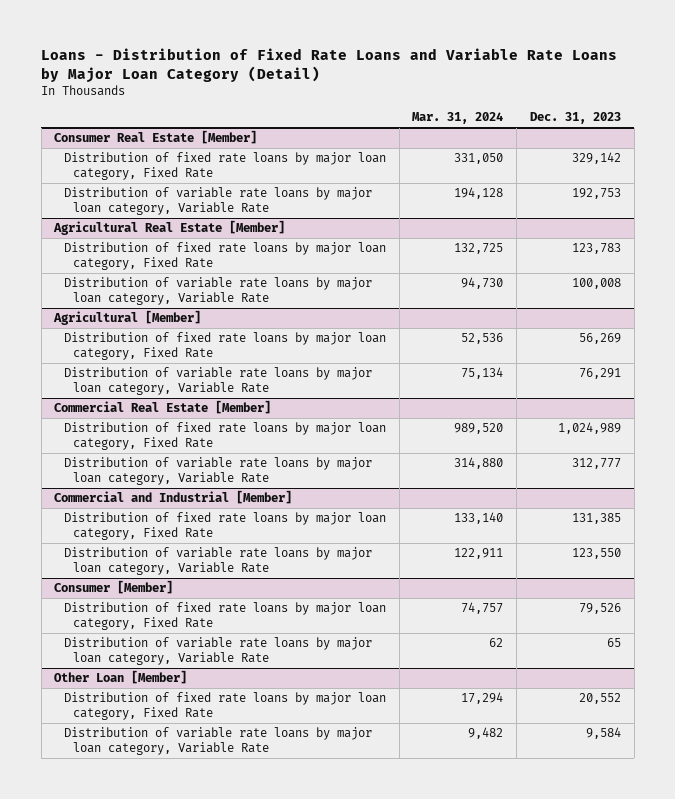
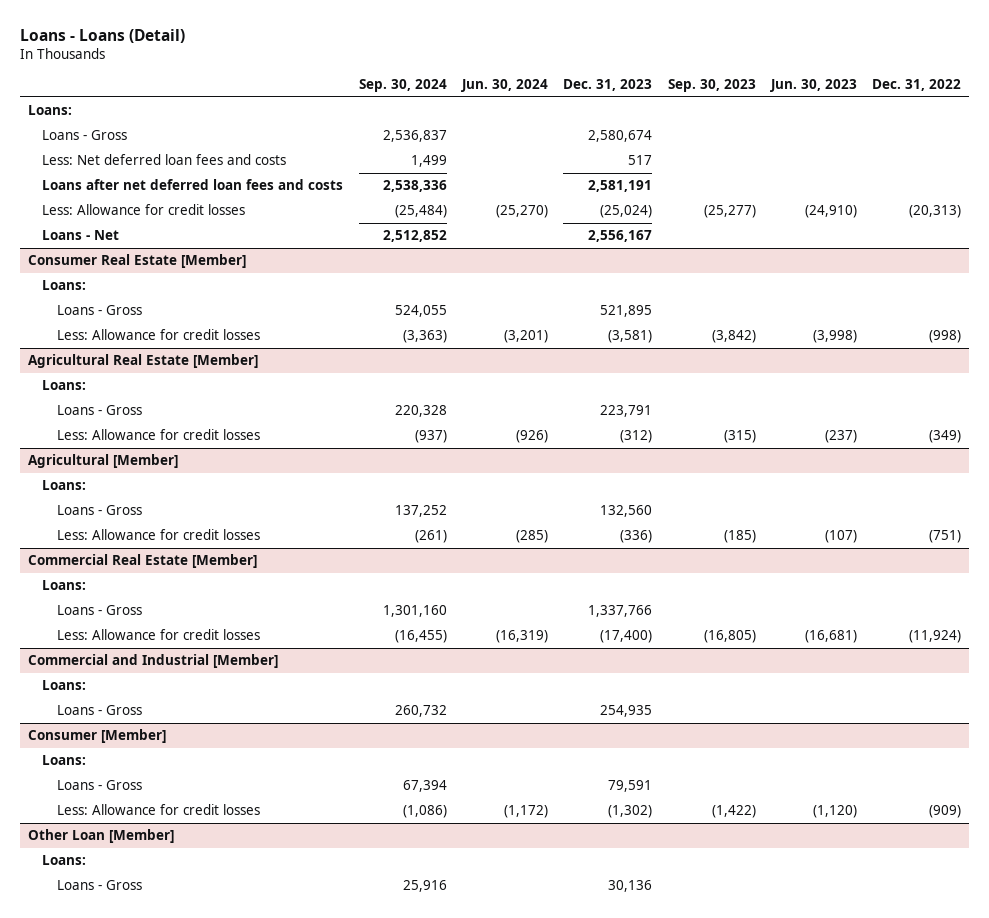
[41,47,618,83] Loans - Distribution of Fixed Rate Loans and Variable Rate Loans by Major Loan Category (Detail) -> [19,28,185,43] Loans - Loans (Detail)
[412,112,504,125] Mar. 31, 2024 -> none
none -> [358,79,447,93] Sep. 30, 2024
none -> [460,79,548,93] Jun. 30, 2024
none -> [667,79,756,93] Sep. 30, 2023
none -> [770,79,858,93] Jun. 30, 2023
none -> [872,79,962,92] Dec. 31, 2022
none -> [27,105,72,116] Loans:
none -> [42,130,128,141] Loans - Gross
none -> [42,154,287,166] Less: Net deferred loan fees and costs
none -> [42,179,344,191] Loans after net deferred loan fees and costs
none -> [42,204,246,216] Less: Allowance for credit losses
none -> [42,230,120,241] Loans - Net
[63,152,386,180] Distribution of fixed rate loans by major loan category, Fixed Rate -> none
[63,187,372,215] Distribution of variable rate loans by major loan category, Variable Rate -> none
none -> [42,280,87,291] Loans:
none -> [56,305,142,316] Loans - Gross
none -> [56,329,260,341] Less: Allowance for credit losses
[63,242,386,270] Distribution of fixed rate loans by major loan category, Fixed Rate -> none
[63,277,372,305] Distribution of variable rate loans by major loan category, Variable Rate -> none
none -> [42,380,87,391] Loans:
none -> [56,405,142,416] Loans - Gross
none -> [56,429,260,441] Less: Allowance for credit losses
[63,332,386,360] Distribution of fixed rate loans by major loan category, Fixed Rate -> none
[63,367,372,395] Distribution of variable rate loans by major loan category, Variable Rate -> none
none -> [42,480,87,491] Loans:
none -> [56,505,142,516] Loans - Gross
none -> [56,529,260,541] Less: Allowance for credit losses
[63,422,386,450] Distribution of fixed rate loans by major loan category, Fixed Rate -> none
[63,457,372,485] Distribution of variable rate loans by major loan category, Variable Rate -> none
none -> [42,580,87,591] Loans:
none -> [56,605,142,616] Loans - Gross
none -> [56,629,260,641] Less: Allowance for credit losses
[63,512,386,540] Distribution of fixed rate loans by major loan category, Fixed Rate -> none
[63,547,372,575] Distribution of variable rate loans by major loan category, Variable Rate -> none
none -> [42,680,87,691] Loans:
none -> [56,705,142,716] Loans - Gross
[63,602,386,630] Distribution of fixed rate loans by major loan category, Fixed Rate -> none
[63,637,372,665] Distribution of variable rate loans by major loan category, Variable Rate -> none
none -> [42,755,87,766] Loans:
none -> [56,780,142,791] Loans - Gross
none -> [56,804,260,816] Less: Allowance for credit losses
[63,692,386,720] Distribution of fixed rate loans by major loan category, Fixed Rate -> none
[63,727,372,755] Distribution of variable rate loans by major loan category, Variable Rate -> none
none -> [42,855,87,866] Loans:
none -> [56,880,142,891] Loans - Gross

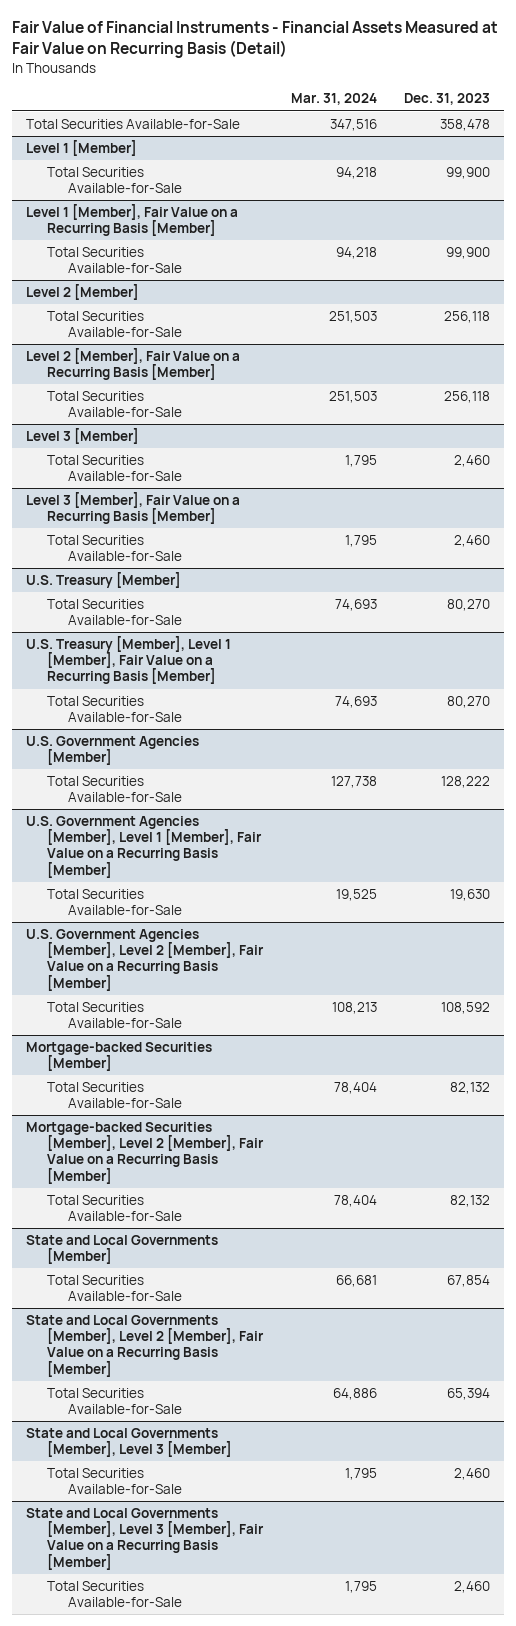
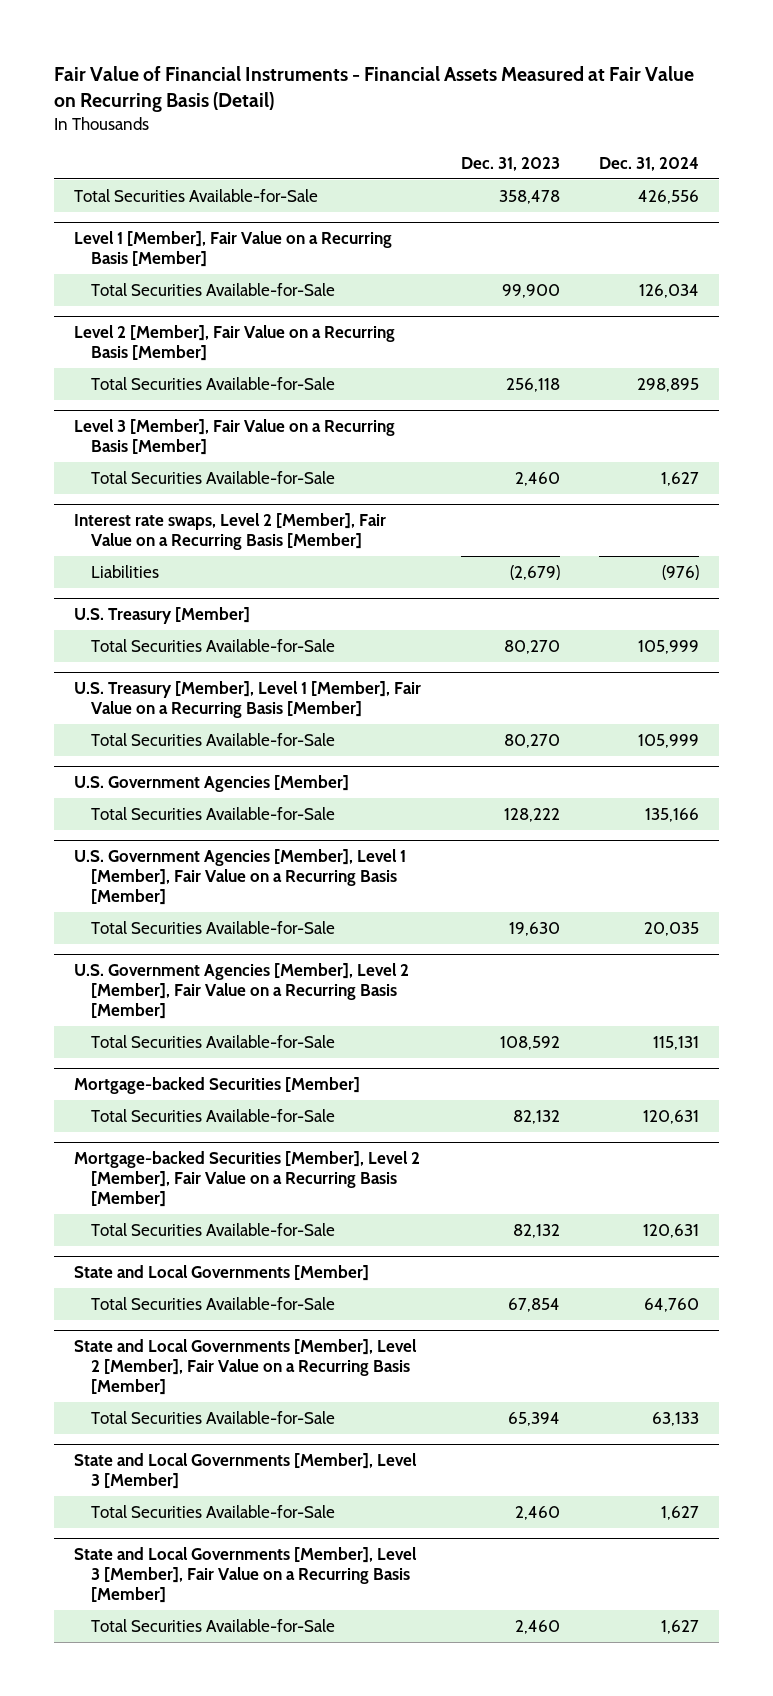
[290,93,377,106] Mar. 31, 2024 -> none
none -> [599,156,700,171] Dec. 31, 2024
[26,140,138,157] Level 1 [Member] -> none
[46,167,182,194] Total Securities Available-for-Sale -> none
[26,284,140,301] Level 2 [Member] -> none
[46,311,182,338] Total Securities Available-for-Sale -> none
[26,428,140,445] Level 3 [Member] -> none
[46,455,182,482] Total Securities Available-for-Sale -> none
none -> [74,512,387,551] Interest rate swaps, Level 2 [Member], Fair Value on a Recurring Basis [Member]
none -> [90,564,159,578] Liabilities

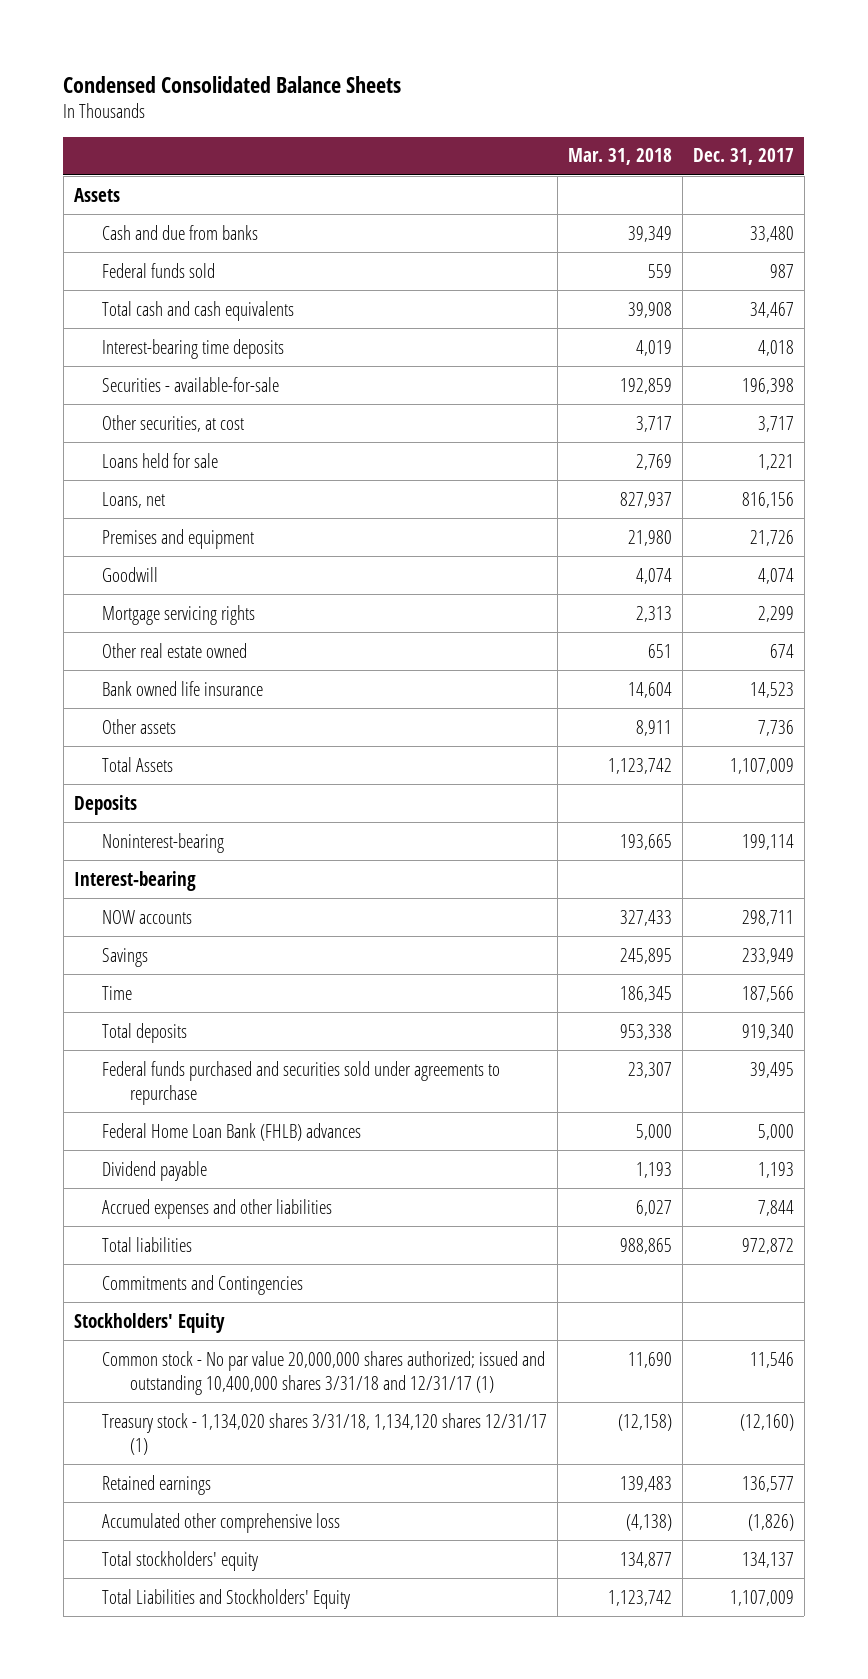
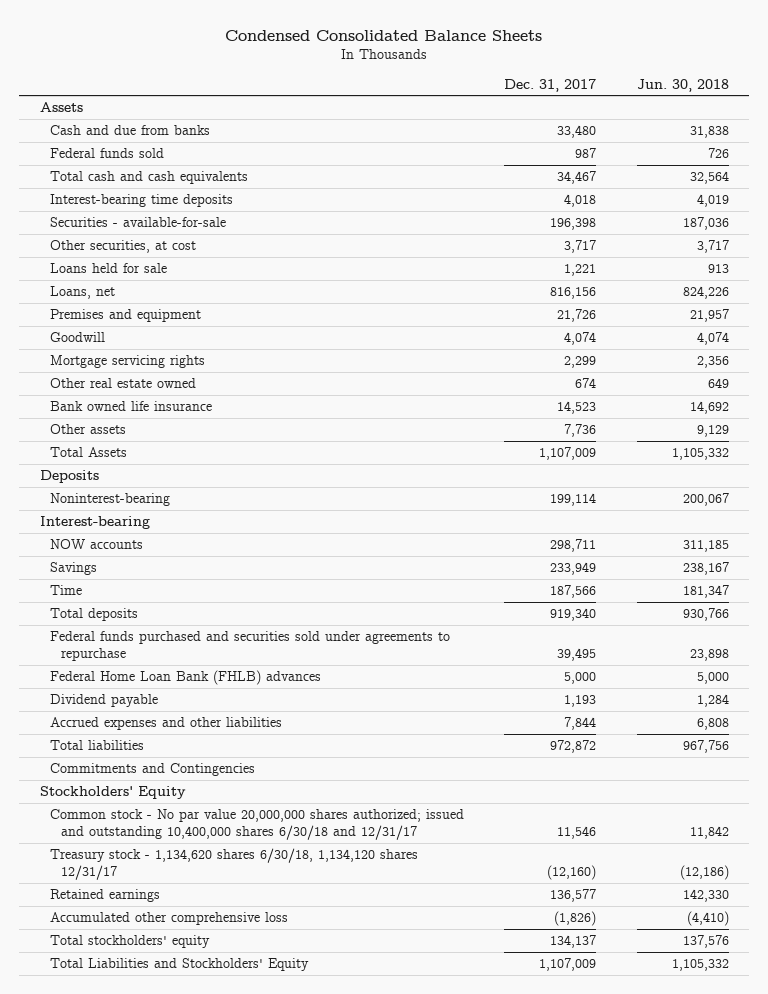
[567,148,672,166] Mar. 31, 2018 -> none
none -> [636,78,729,92] Jun. 30, 2018
[101,1350,545,1395] Common stock - No par value 20,000,000 shares authorized; issued and outstanding 10,400,000 shares 3/31/18 and 12/31/17 (1) -> [50,809,465,841] Common stock - No par value 20,000,000 shares authorized; issued and outstanding 10,400,000 shares 6/30/18 and 12/31/17
[101,1412,547,1455] Treasury stock - 1,134,020 shares 3/31/18, 1,134,120 shares 12/31/17 (1) -> [50,848,419,881] Treasury stock - 1,134,620 shares 6/30/18, 1,134,120 shares 12/31/17

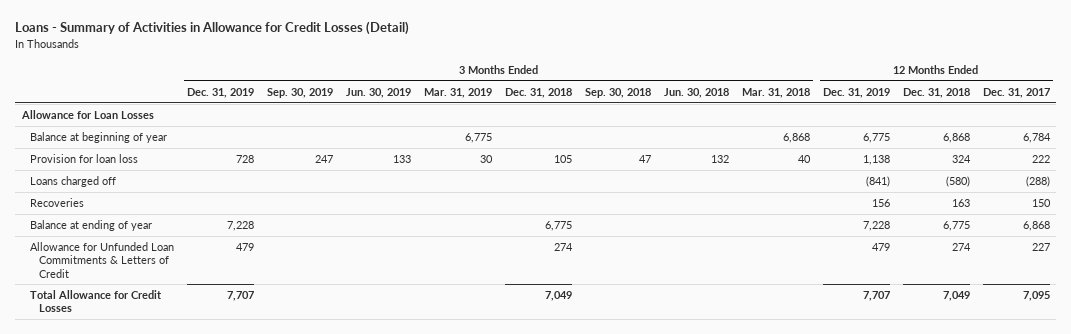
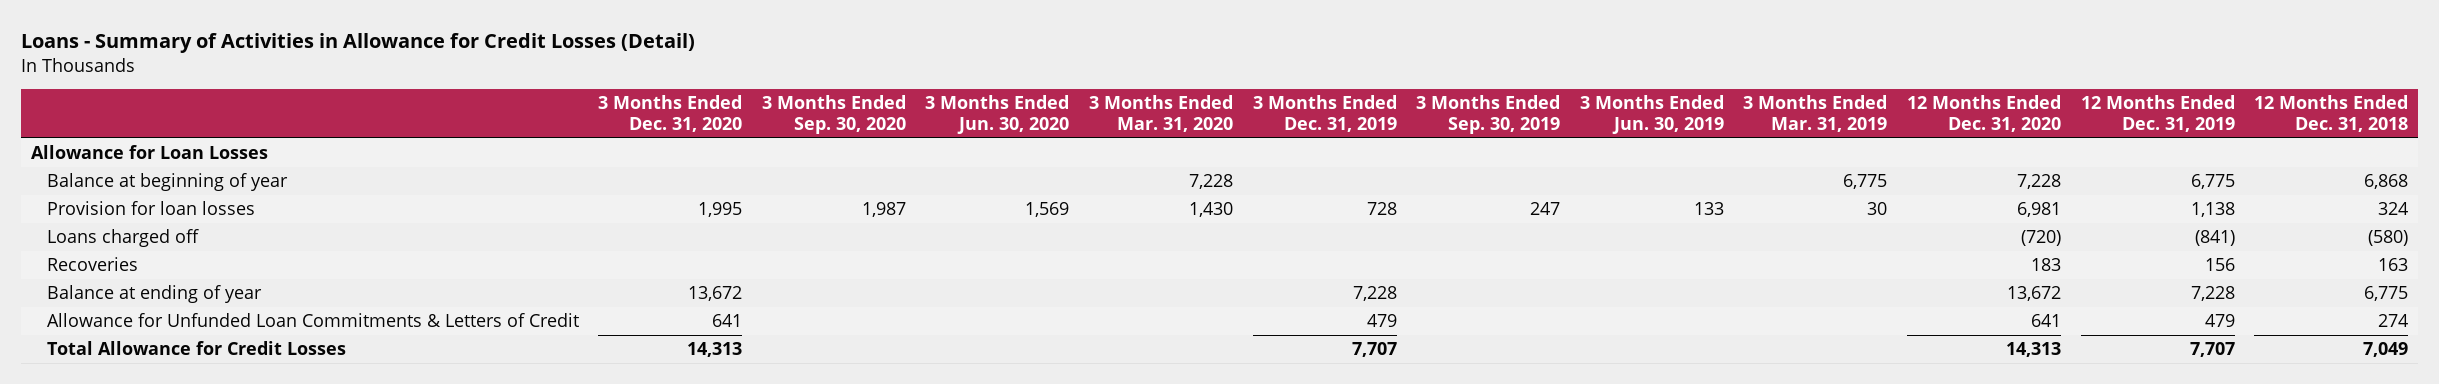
[505,87,573,98] Dec. 31, 2018 -> none
[584,87,651,98] Sep. 30, 2018 -> none
[663,87,729,98] Jun. 30, 2018 -> none
[741,87,810,98] Mar. 31, 2018 -> none
[982,87,1050,98] Dec. 31, 2017 -> none
none -> [598,95,743,133] 3 Months Ended Dec. 31, 2020
none -> [761,95,906,135] 3 Months Ended Sep. 30, 2020
none -> [925,95,1070,135] 3 Months Ended Jun. 30, 2020
none -> [1089,95,1234,133] 3 Months Ended Mar. 31, 2020
none -> [1906,95,2061,133] 12 Months Ended Dec. 31, 2020
[30,153,139,163] Provision for loan loss -> [46,201,255,216] Provision for loan losses

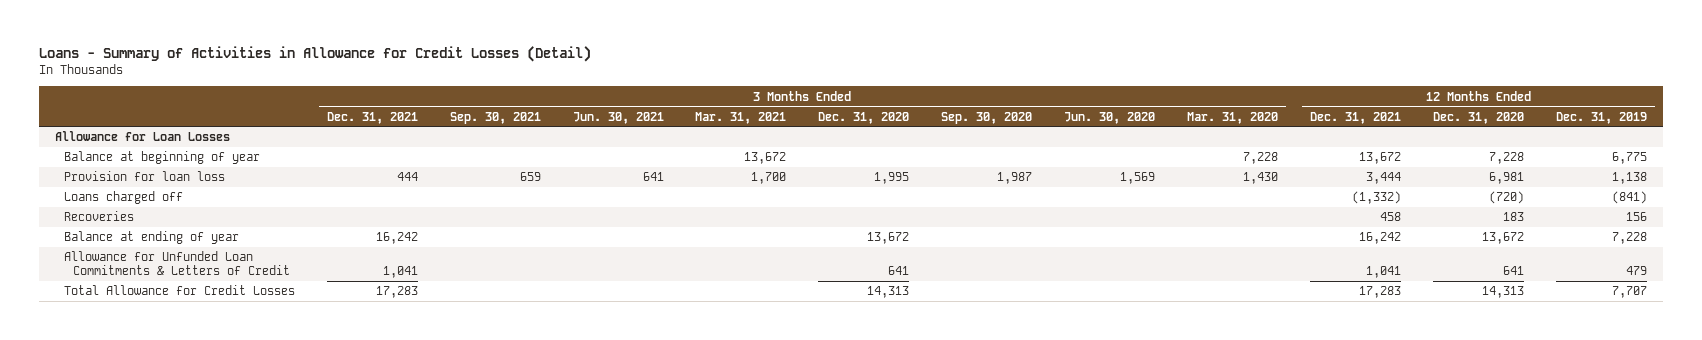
[1252,95,1397,133] 3 Months Ended Dec. 31, 2019 -> none
[1416,95,1561,135] 3 Months Ended Sep. 30, 2019 -> none
[1579,95,1724,135] 3 Months Ended Jun. 30, 2019 -> none
[1743,95,1888,133] 3 Months Ended Mar. 31, 2019 -> none
[2254,95,2409,133] 12 Months Ended Dec. 31, 2018 -> none
none -> [326,111,418,124] Dec. 31, 2021
none -> [449,111,541,124] Sep. 30, 2021
none -> [572,111,664,124] Jun. 30, 2021
none -> [695,111,787,124] Mar. 31, 2021
none -> [1310,111,1402,124] Dec. 31, 2021
[46,201,255,216] Provision for loan losses -> [63,171,225,182] Provision for loan loss

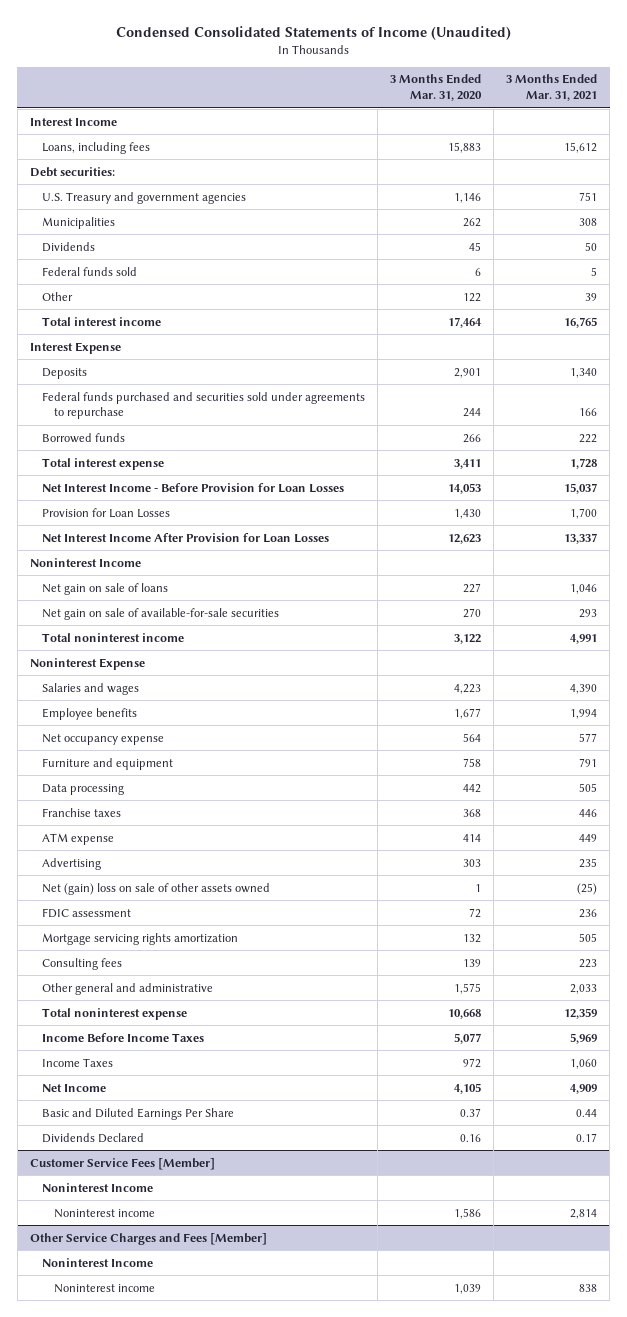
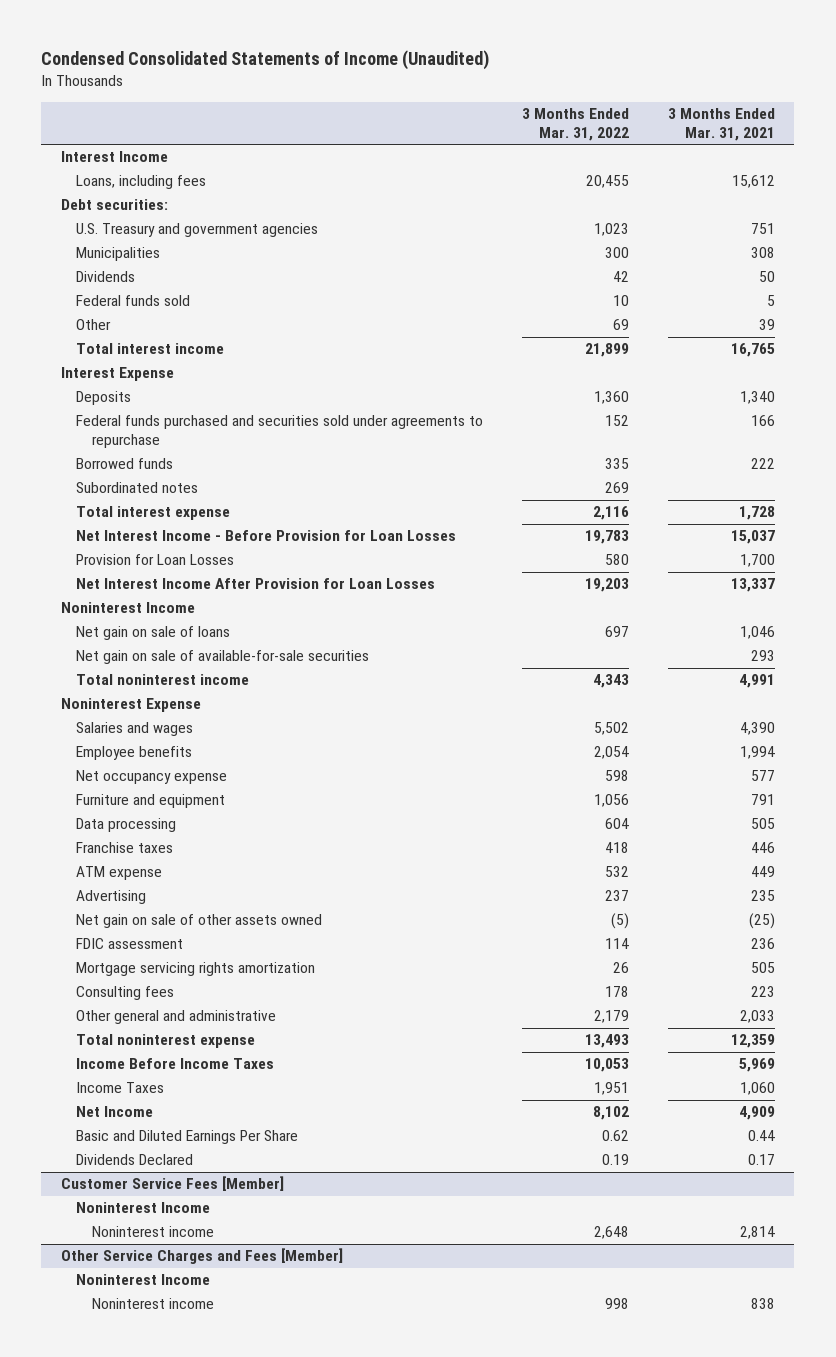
[390,74,483,102] 3 Months Ended Mar. 31, 2020 -> none
none -> [522,107,630,141] 3 Months Ended Mar. 31, 2022
none -> [76,482,199,494] Subordinated notes
[42,882,271,895] Net (gain) loss on sale of other assets owned -> [76,914,323,929] Net gain on sale of other assets owned

